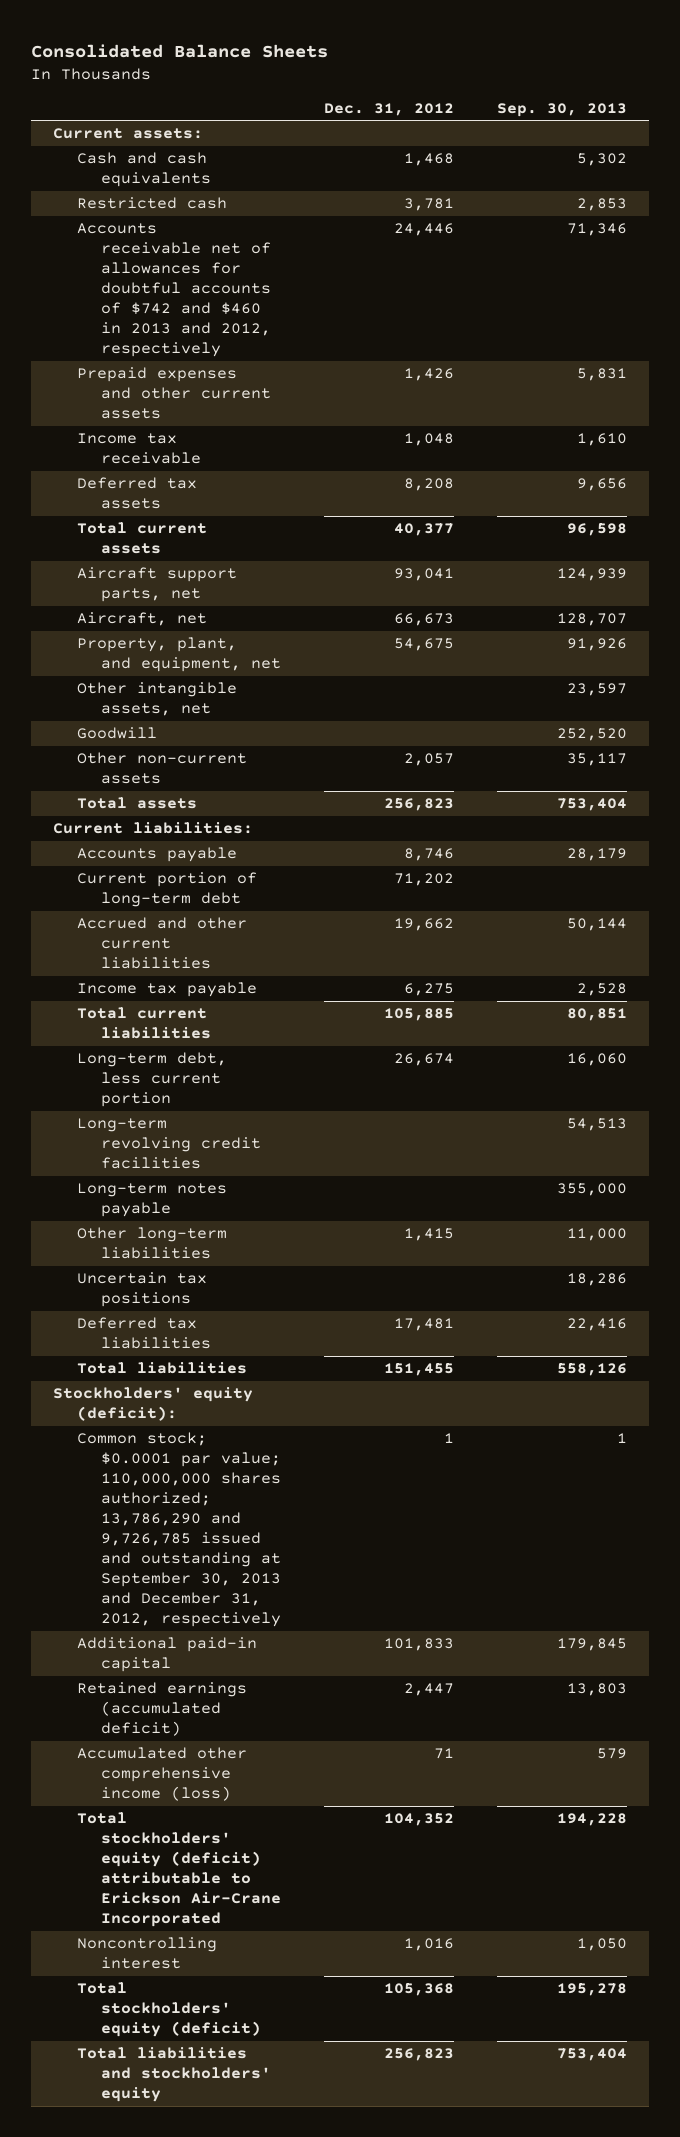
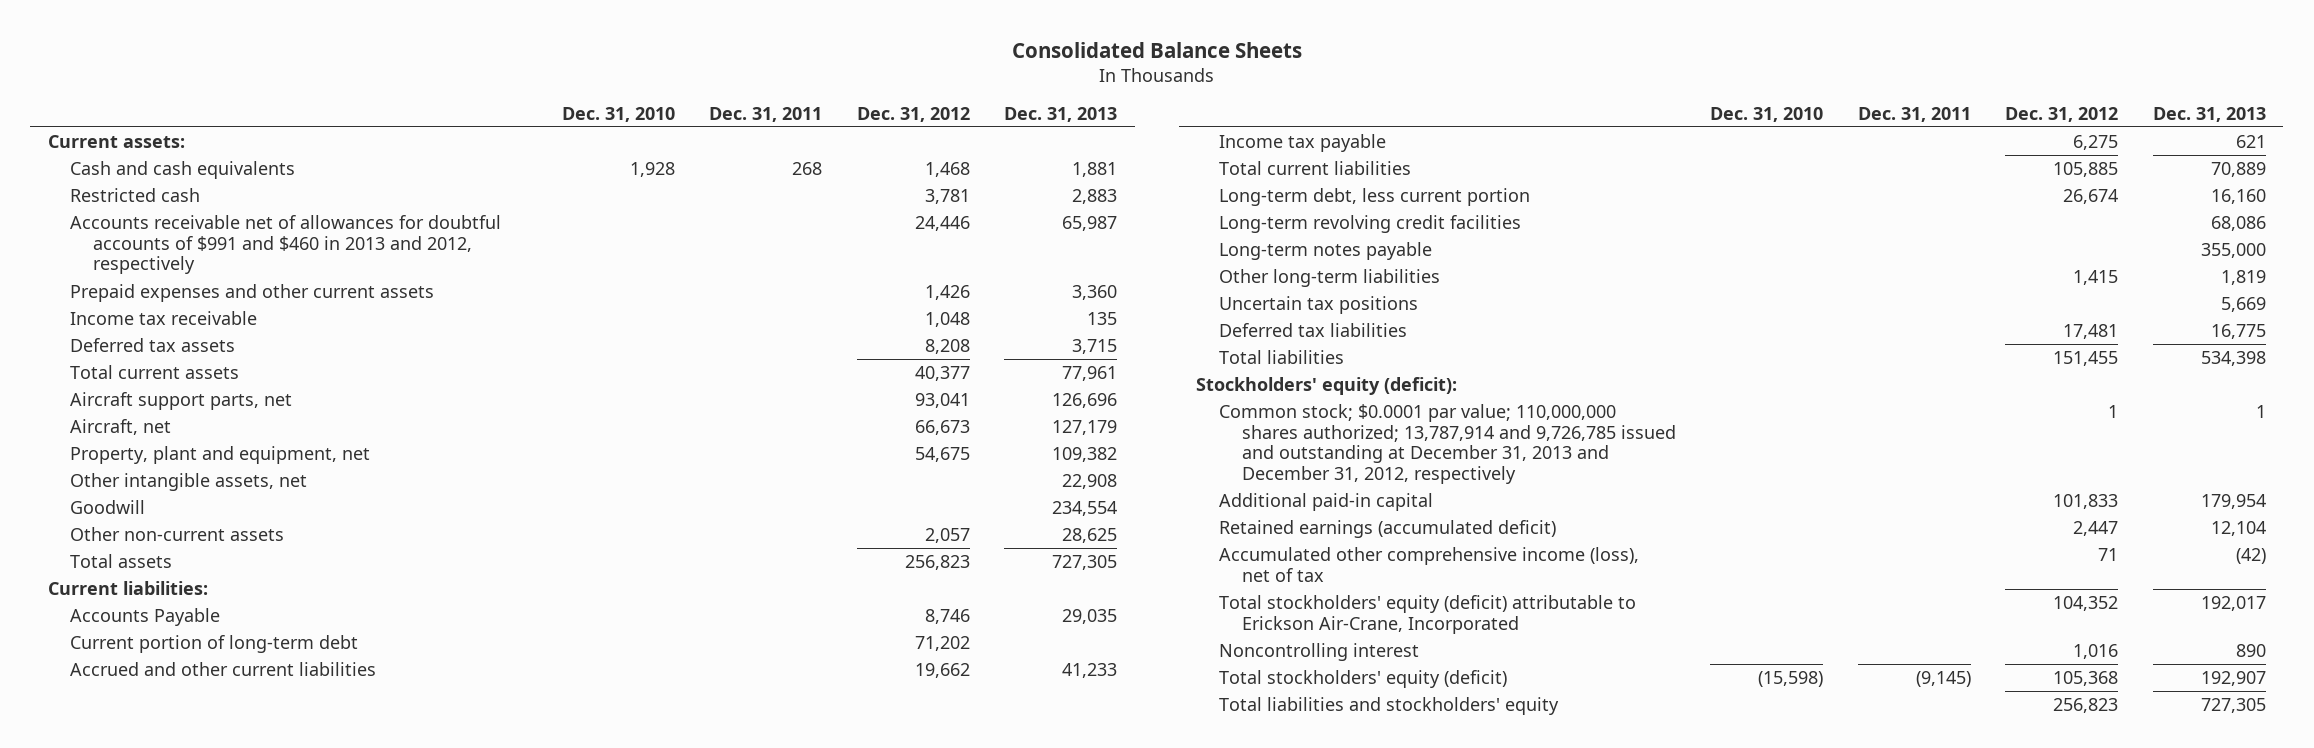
[497,102,628,117] Sep. 30, 2013 -> none
none -> [561,106,675,122] Dec. 31, 2010
none -> [709,106,823,122] Dec. 31, 2011
none -> [1004,106,1118,122] Dec. 31, 2013
[77,223,272,358] Accounts receivable net of allowances for doubtful accounts of $742 and $460 in 2013 and 2012, respectively -> [70,214,502,275] Accounts receivable net of allowances for doubtful accounts of $991 and $460 in 2013 and 2012, respectively
[77,637,282,673] Property, plant, and equipment, net -> [70,445,371,464] Property, plant and equipment, net
[77,847,238,863] Accounts payable -> [70,607,221,626] Accounts Payable
[77,1432,282,1628] Common stock; $0.0001 par value; 110,000,000 shares authorized; 13,786,290 and 9,726,785 issued and outstanding at September 30, 2013 and December 31, 2012, respectively -> [1218,403,1676,485] Common stock; $0.0001 par value; 110,000,000 shares authorized; 13,787,914 and 9,726,785 issued and outstanding at December 31, 2013 and December 31, 2012, respectively
[77,1747,248,1802] Accumulated other comprehensive income (loss) -> [1218,546,1639,582] Accumulated other comprehensive income (loss), net of tax
[77,1812,282,1928] Total stockholders' equity (deficit) attributable to Erickson Air-Crane Incorporated -> [1218,594,1636,634] Total stockholders' equity (deficit) attributable to Erickson Air-Crane, Incorporated

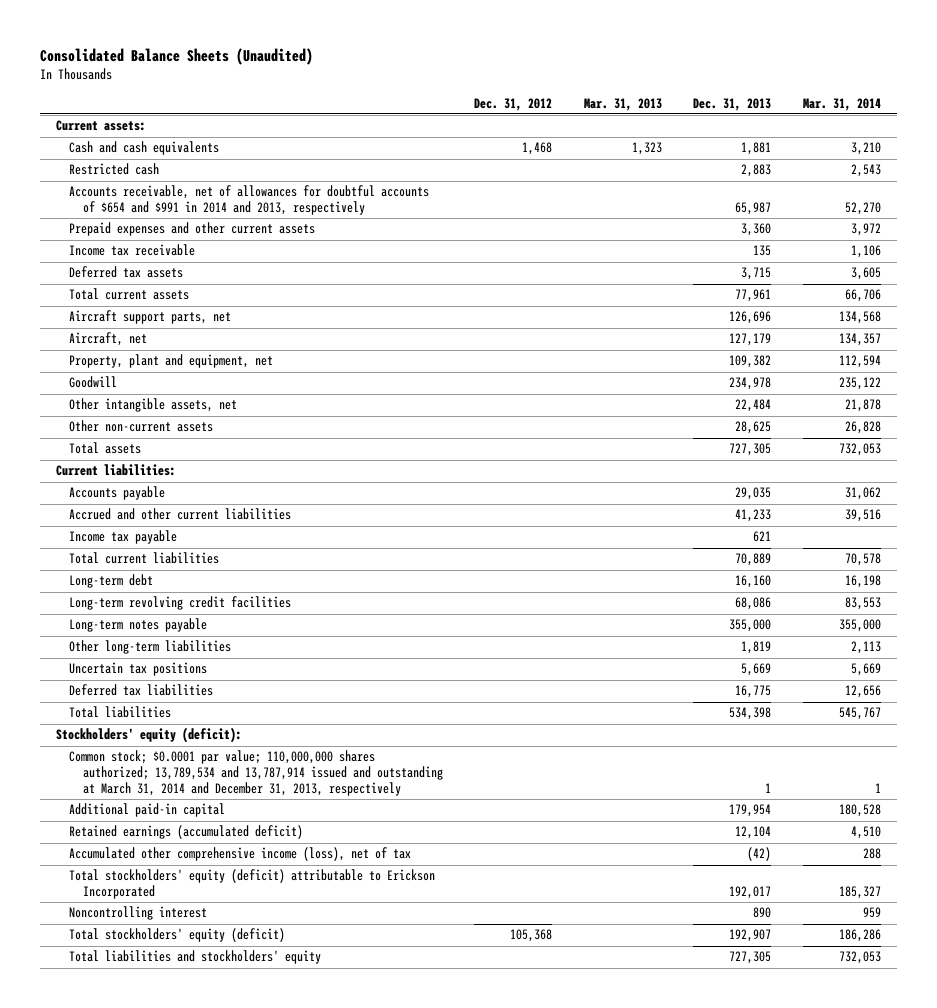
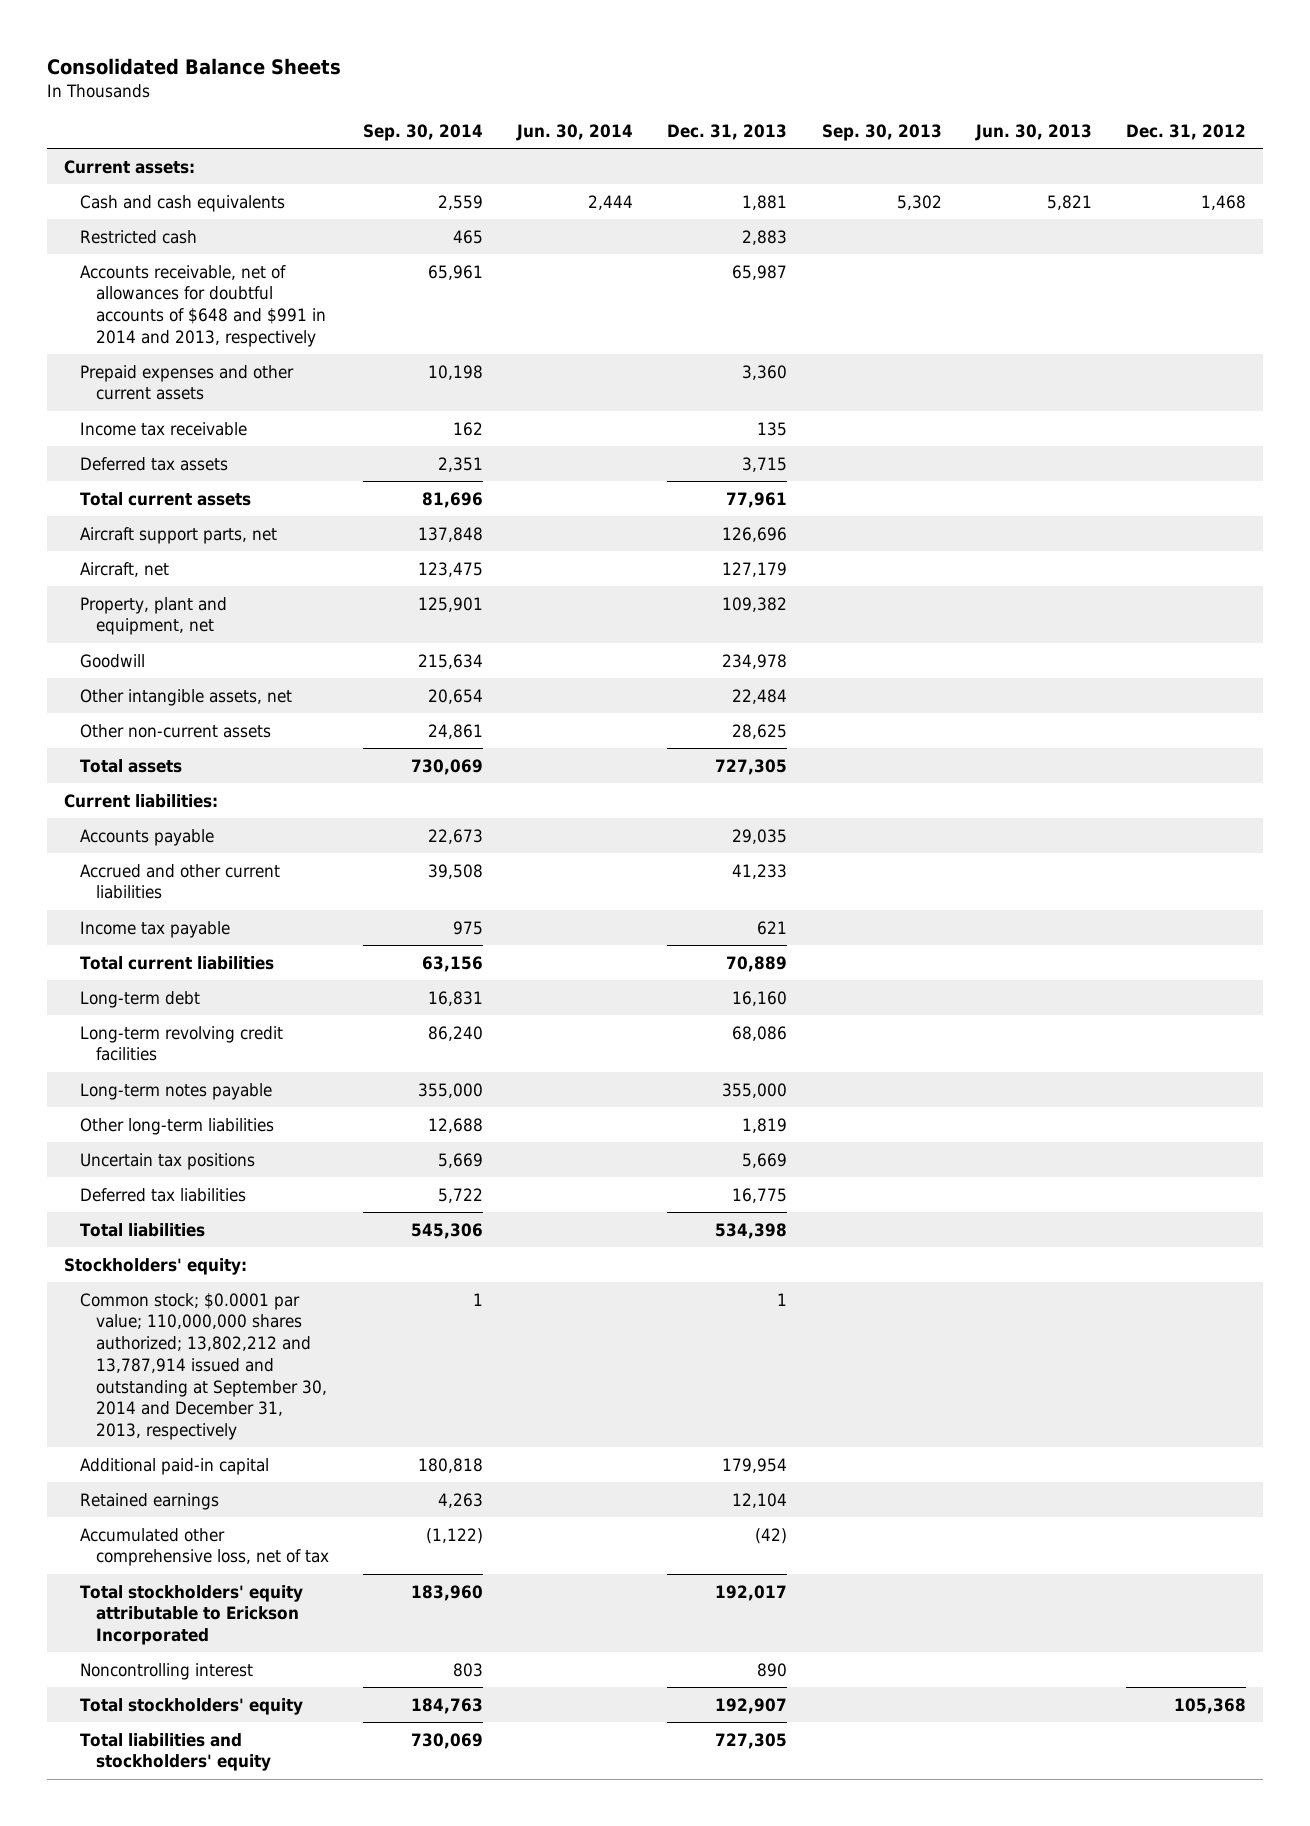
[39,47,313,65] Consolidated Balance Sheets (Unaudited) -> [47,57,342,75] Consolidated Balance Sheets
[583,97,662,111] Mar. 31, 2013 -> none
[803,97,882,111] Mar. 31, 2014 -> none
none -> [363,124,484,142] Sep. 30, 2014
none -> [516,124,634,142] Jun. 30, 2014
none -> [821,124,942,142] Sep. 30, 2013
none -> [974,124,1092,142] Jun. 30, 2013
[69,185,430,216] Accounts receivable, net of allowances for doubtful accounts of $654 and $991 in 2014 and 2013, respectively -> [80,264,327,347] Accounts receivable, net of allowances for doubtful accounts of $648 and $991 in 2014 and 2013, respectively
[55,727,242,744] Stockholders' equity (deficit): -> [64,1257,248,1275] Stockholders' equity:
[69,750,443,797] Common stock; $0.0001 par value; 110,000,000 shares authorized; 13,789,534 and 13,787,914 issued and outstanding at March 31, 2014 and December 31, 2013, respectively -> [80,1292,328,1441] Common stock; $0.0001 par value; 110,000,000 shares authorized; 13,802,212 and 13,787,914 issued and outstanding at September 30, 2014 and December 31, 2013, respectively
[69,825,304,840] Retained earnings (accumulated deficit) -> [80,1492,220,1510] Retained earnings
[69,847,412,862] Accumulated other comprehensive income (loss), net of tax -> [80,1527,330,1567] Accumulated other comprehensive loss, net of tax
[69,869,436,900] Total stockholders' equity (deficit) attributable to Erickson Incorporated -> [80,1584,304,1646] Total stockholders' equity attributable to Erickson Incorporated
[69,928,286,943] Total stockholders' equity (deficit) -> [80,1697,304,1715] Total stockholders' equity

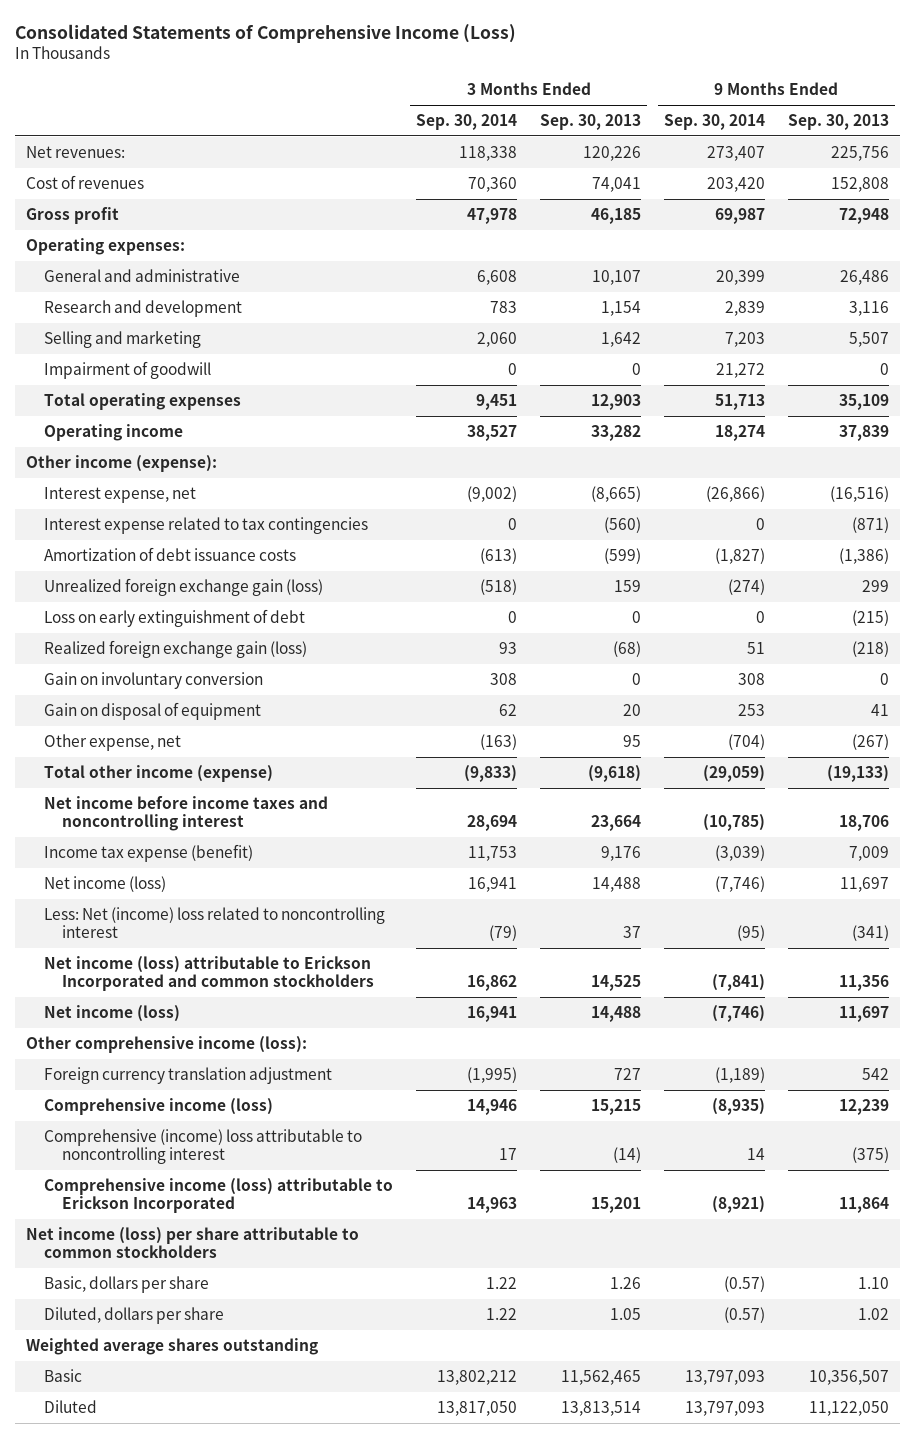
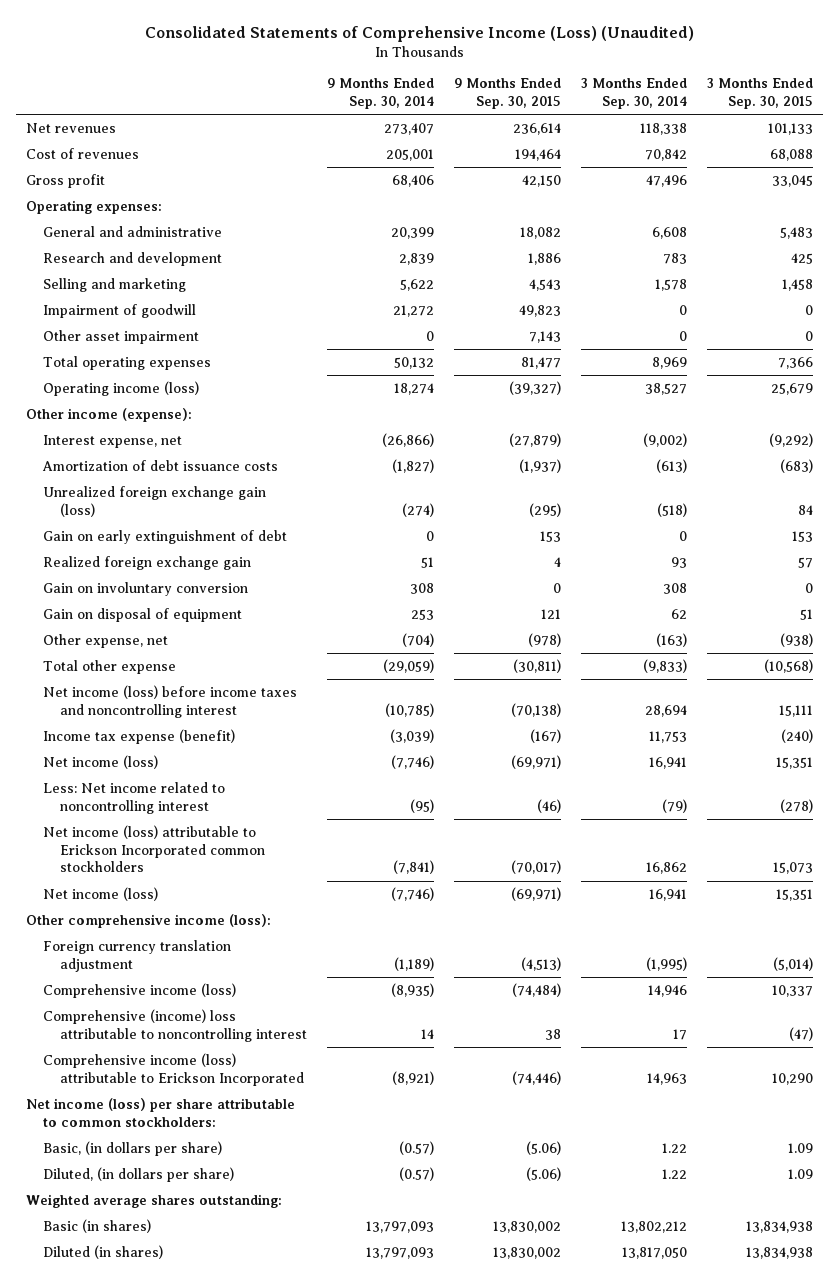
[14,23,516,43] Consolidated Statements of Comprehensive Income (Loss) -> [144,25,694,42] Consolidated Statements of Comprehensive Income (Loss) (Unaudited)
[540,113,642,130] Sep. 30, 2013 -> none
[787,113,889,130] Sep. 30, 2013 -> none
none -> [453,78,561,109] 9 Months Ended Sep. 30, 2015
none -> [706,78,813,109] 3 Months Ended Sep. 30, 2015
[26,145,126,158] Net revenues: -> [26,122,117,133] Net revenues
[468,176,518,192] 70,360 -> [644,148,687,161] 70,842
[706,176,765,192] 203,420 -> [385,148,434,161] 205,001
[467,207,518,224] 47,978 -> [645,174,687,187] 47,496
[714,207,765,224] 69,987 -> [391,174,434,187] 68,406
[477,331,518,347] 2,060 -> [654,278,687,291] 1,578
[724,331,765,347] 7,203 -> [399,278,434,291] 5,622
none -> [43,329,200,344] Other asset impairment
[476,393,518,410] 9,451 -> [651,356,687,369] 8,969
[714,393,765,410] 51,713 -> [393,356,434,369] 50,132
[44,423,184,441] Operating income -> [43,380,200,396] Operating income (loss)
[44,516,369,534] Interest expense related to tax contingencies -> none
[44,608,306,627] Loss on early extinguishment of debt -> [43,529,288,544] Gain on early extinguishment of debt
[44,639,308,658] Realized foreign exchange gain (loss) -> [43,555,252,570] Realized foreign exchange gain
[44,764,274,782] Total other income (expense) -> [43,659,177,674] Total other expense
[44,795,329,832] Net income before income taxes and noncontrolling interest -> [43,684,298,718] Net income (loss) before income taxes and noncontrolling interest
[44,906,386,939] Less: Net (income) loss related to noncontrolling interest -> [43,781,226,814] Less: Net income related to noncontrolling interest
[44,955,375,992] Net income (loss) attributable to Erickson Incorporated and common stockholders -> [43,824,265,873] Net income (loss) attributable to Erickson Incorporated common stockholders
[26,1226,360,1259] Net income (loss) per share attributable to common stockholders -> [26,1097,296,1127] Net income (loss) per share attributable to common stockholders:
[44,1275,210,1293] Basic, dollars per share -> [43,1140,223,1156] Basic, (in dollars per share)
[44,1306,225,1324] Diluted, dollars per share -> [43,1166,235,1182] Diluted, (in dollars per share)
[26,1337,319,1355] Weighted average shares outstanding -> [26,1193,283,1208] Weighted average shares outstanding:
[44,1368,83,1382] Basic -> [43,1218,152,1233] Basic (in shares)
[44,1399,98,1413] Diluted -> [43,1244,164,1259] Diluted (in shares)

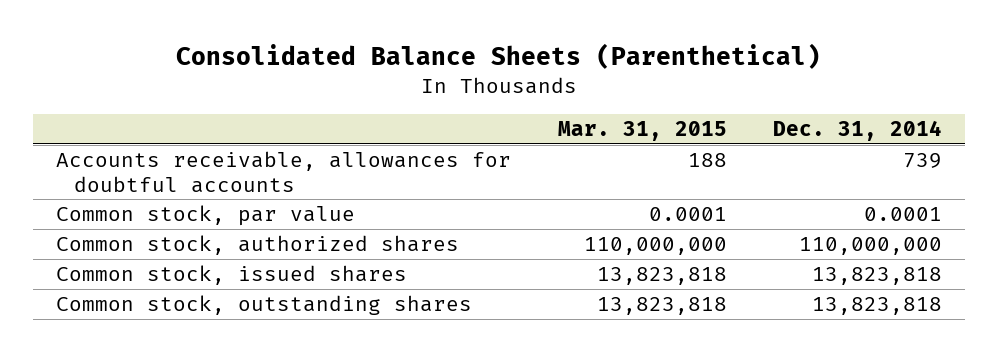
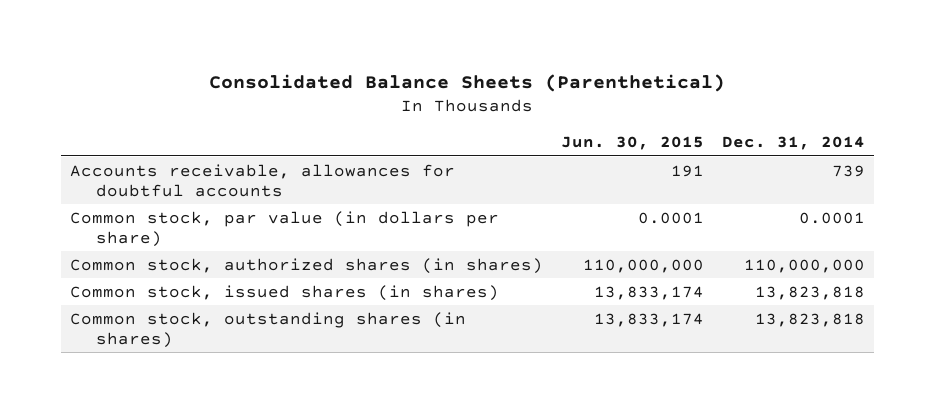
[557,120,727,141] Mar. 31, 2015 -> none
none -> [560,136,704,151] Jun. 30, 2015
[56,205,356,227] Common stock, par value -> [69,210,499,247] Common stock, par value (in dollars per share)
[56,235,460,256] Common stock, authorized shares -> [69,257,543,274] Common stock, authorized shares (in shares)
[56,265,408,286] Common stock, issued shares -> [69,284,499,301] Common stock, issued shares (in shares)
[56,295,473,316] Common stock, outstanding shares -> [69,311,466,348] Common stock, outstanding shares (in shares)

